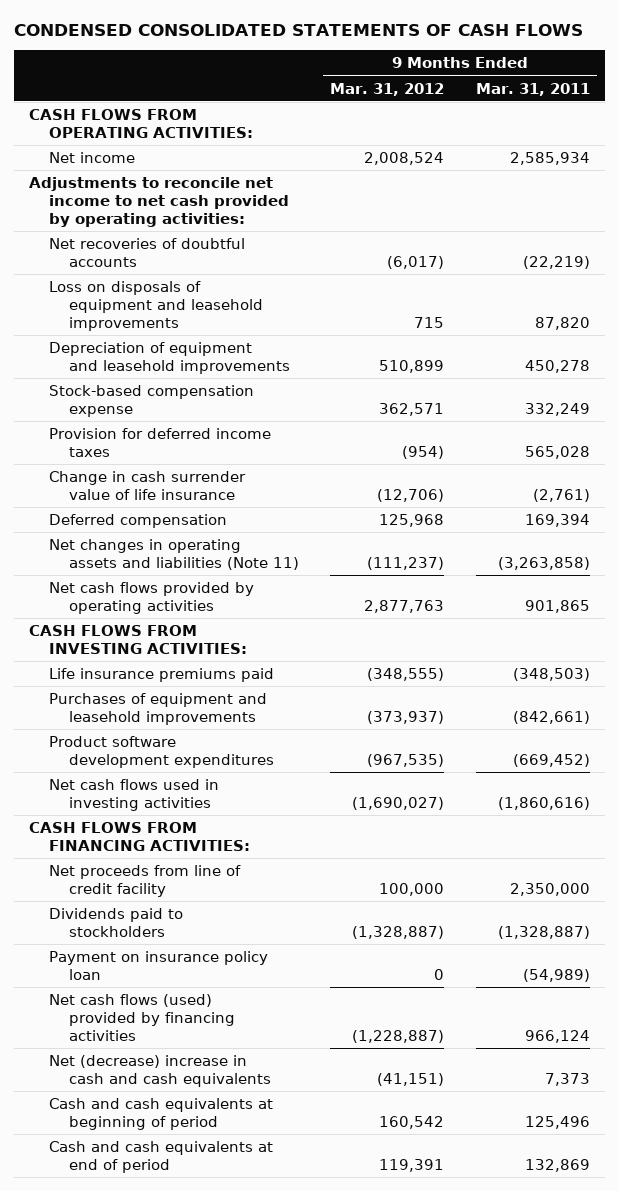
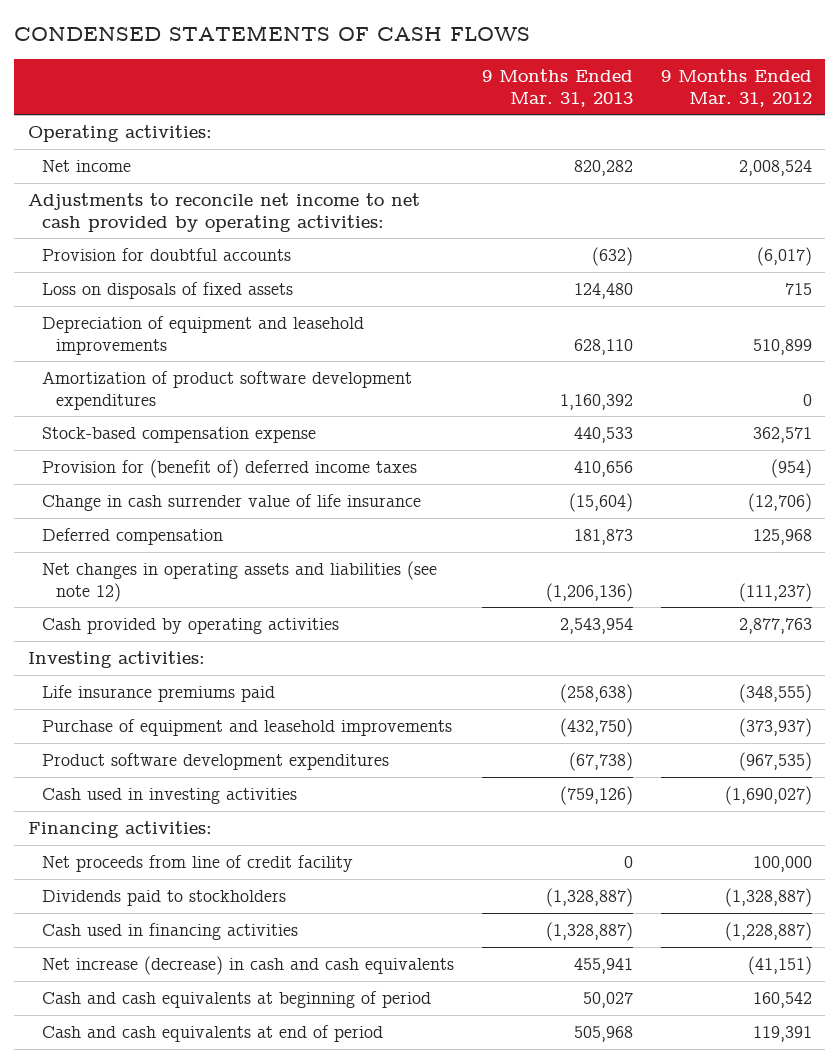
[13,23,583,36] CONDENSED CONSOLIDATED STATEMENTS OF CASH FLOWS -> [14,25,531,42] CONDENSED STATEMENTS OF CASH FLOWS
[475,82,590,96] Mar. 31, 2011 -> none
none -> [481,68,633,107] 9 Months Ended Mar. 31, 2013
[29,108,254,138] CASH FLOWS FROM OPERATING ACTIVITIES: -> [28,124,213,142] Operating activities:
[49,237,246,267] Net recoveries of doubtful accounts -> [41,247,291,261] Provision for doubtful accounts
[49,280,264,332] Loss on disposals of equipment and leasehold improvements -> [41,281,293,299] Loss on disposals of fixed assets
none -> [41,370,412,410] Amortization of product software development expenditures
[49,427,272,457] Provision for deferred income taxes -> [41,458,417,478] Provision for (benefit of) deferred income taxes
[49,538,300,570] Net changes in operating assets and liabilities (Note 11) -> [41,560,437,602] Net changes in operating assets and liabilities (see note 12)
[49,581,255,614] Net cash flows provided by operating activities -> [41,617,339,634] Cash provided by operating activities
[29,624,248,654] CASH FLOWS FROM INVESTING ACTIVITIES: -> [28,650,206,668] Investing activities:
[49,692,268,725] Purchases of equipment and leasehold improvements -> [41,718,452,736] Purchase of equipment and leasehold improvements
[49,778,220,811] Net cash flows used in investing activities -> [41,787,297,804] Cash used in investing activities
[29,821,251,851] CASH FLOWS FROM FINANCING ACTIVITIES: -> [28,820,213,838] Financing activities:
[49,950,269,980] Payment on insurance policy loan -> none
[49,993,236,1042] Net cash flows (used) provided by financing activities -> [41,922,298,940] Cash used in financing activities
[49,1054,272,1087] Net (decrease) increase in cash and cash equivalents -> [41,955,454,975] Net increase (decrease) in cash and cash equivalents

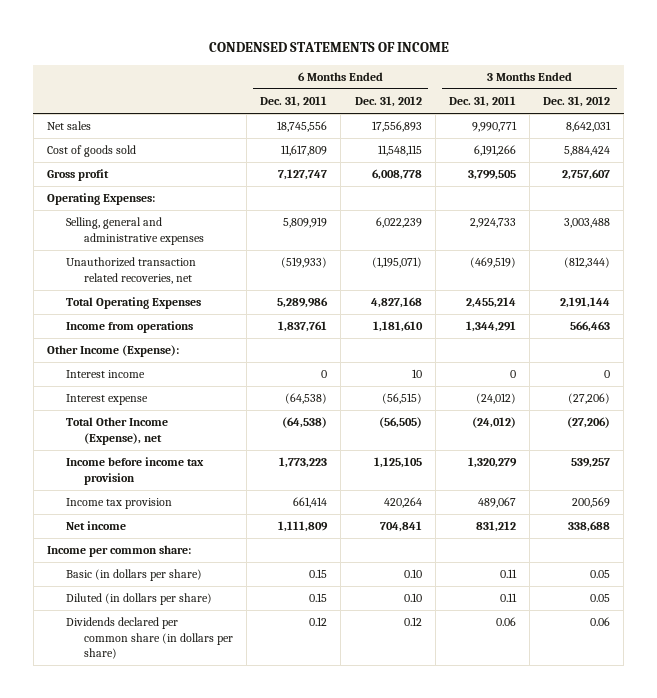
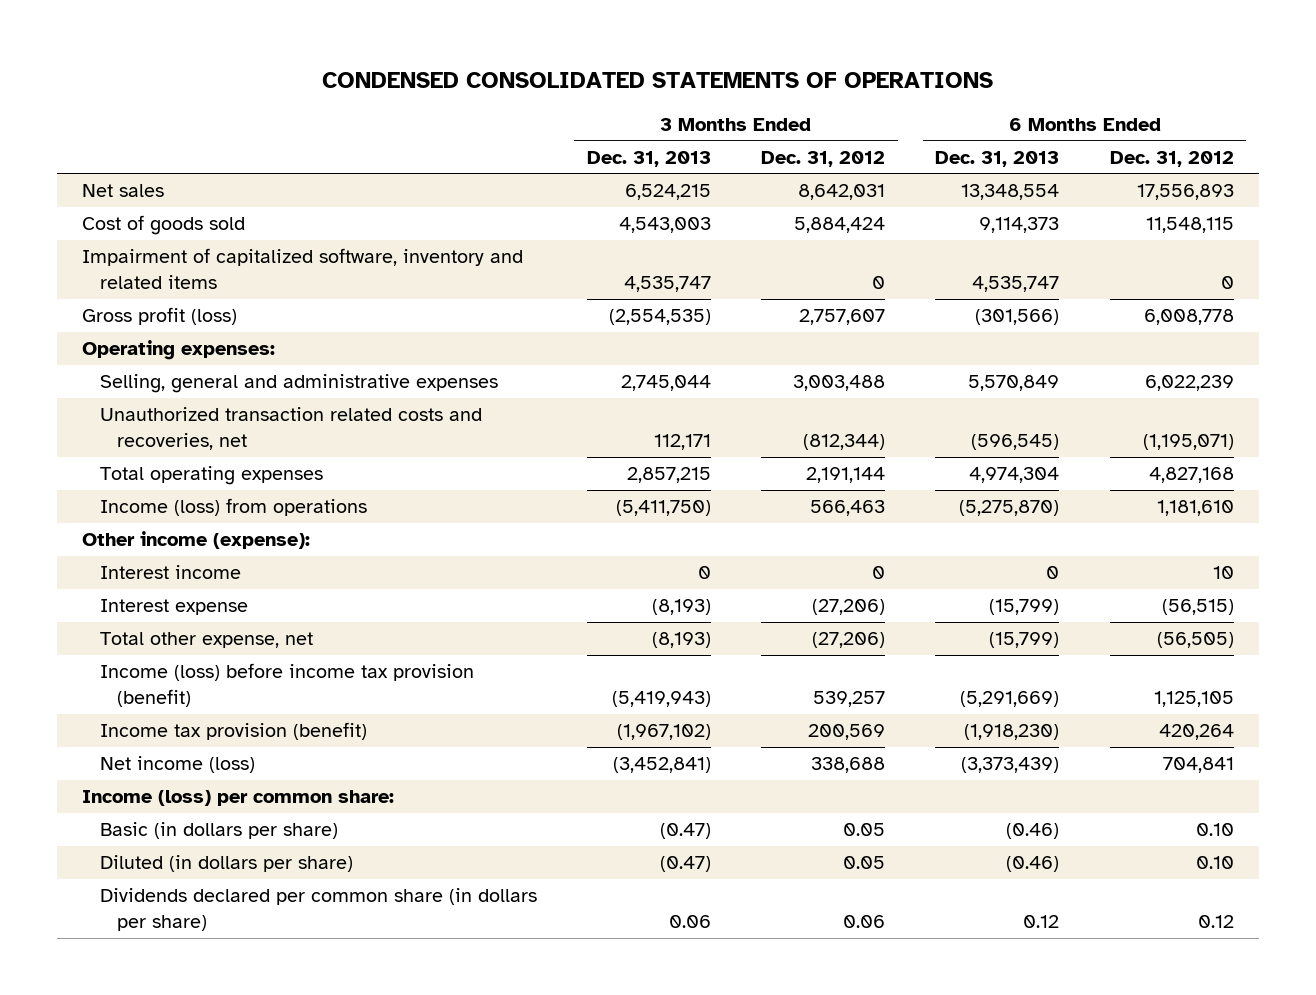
[208,42,449,53] CONDENSED STATEMENTS OF INCOME -> [321,71,993,88] CONDENSED CONSOLIDATED STATEMENTS OF OPERATIONS
[260,96,328,108] Dec. 31, 2011 -> none
[448,96,516,108] Dec. 31, 2011 -> none
none -> [586,150,711,167] Dec. 31, 2013
none -> [935,150,1060,167] Dec. 31, 2013
none -> [81,248,523,289] Impairment of capitalized software, inventory and related items
[47,169,110,182] Gross profit -> [81,307,237,326] Gross profit (loss)
[47,193,156,206] Operating Expenses: -> [81,340,275,361] Operating expenses:
[65,257,196,284] Unauthorized transaction related recoveries, net -> [99,407,482,450] Unauthorized transaction related costs and recoveries, net
[65,297,201,310] Total Operating Expenses -> [99,466,323,486] Total operating expenses
[65,321,193,334] Income from operations -> [99,498,367,517] Income (loss) from operations
[47,345,180,358] Other Income (Expense): -> [81,531,310,550] Other income (expense):
[65,417,168,445] Total Other Income (Expense), net -> [99,632,313,649] Total other expense, net
[65,457,204,485] Income before income tax provision -> [99,663,474,707] Income (loss) before income tax provision (benefit)
[65,498,172,510] Income tax provision -> [99,722,367,741] Income tax provision (benefit)
[65,521,126,531] Net income -> [99,756,255,774] Net income (loss)
[47,545,192,558] Income per common share: -> [81,790,394,807] Income (loss) per common share:

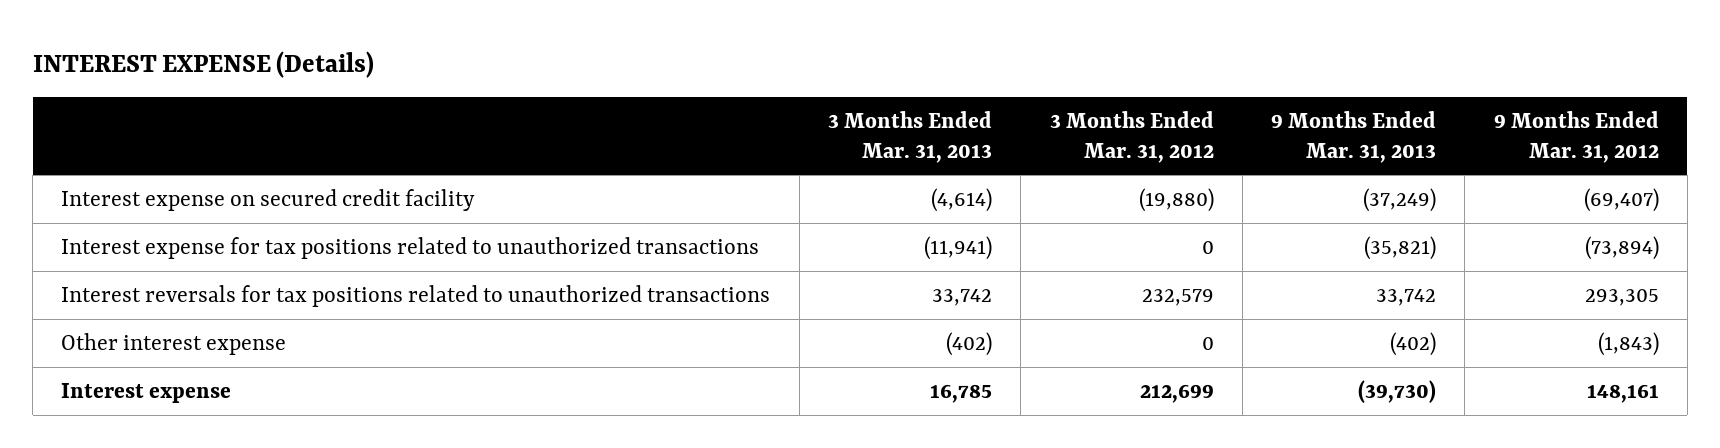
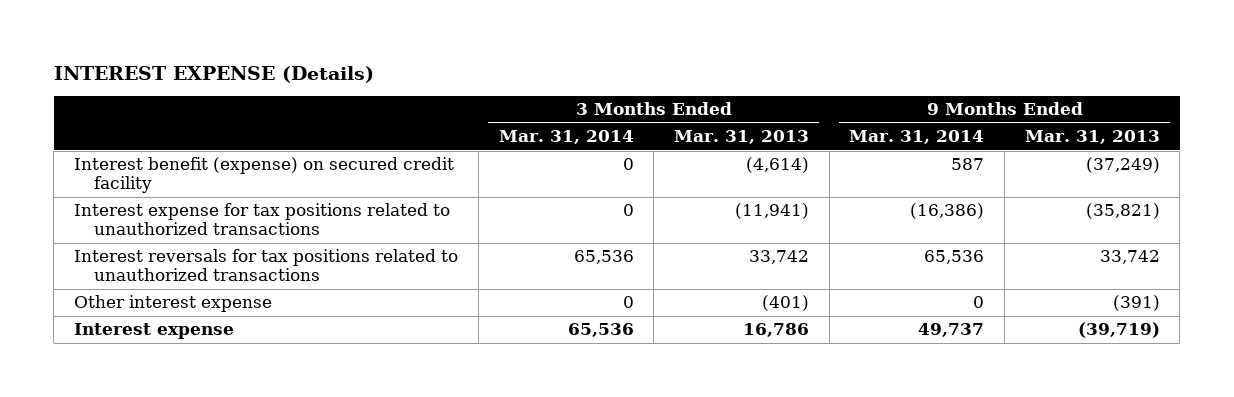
[1049,110,1214,163] 3 Months Ended Mar. 31, 2012 -> none
[1493,110,1659,163] 9 Months Ended Mar. 31, 2012 -> none
none -> [498,130,634,145] Mar. 31, 2014
none -> [849,130,985,145] Mar. 31, 2014
[61,189,476,212] Interest expense on secured credit facility -> [74,157,455,194] Interest benefit (expense) on secured credit facility
[945,332,992,357] (402) -> [761,295,809,312] (401)
[1390,332,1437,357] (402) -> [1112,295,1160,312] (391)
[929,384,992,404] 16,785 -> [742,323,809,338] 16,786
[1358,380,1437,404] (39,730) -> [1077,322,1160,339] (39,719)

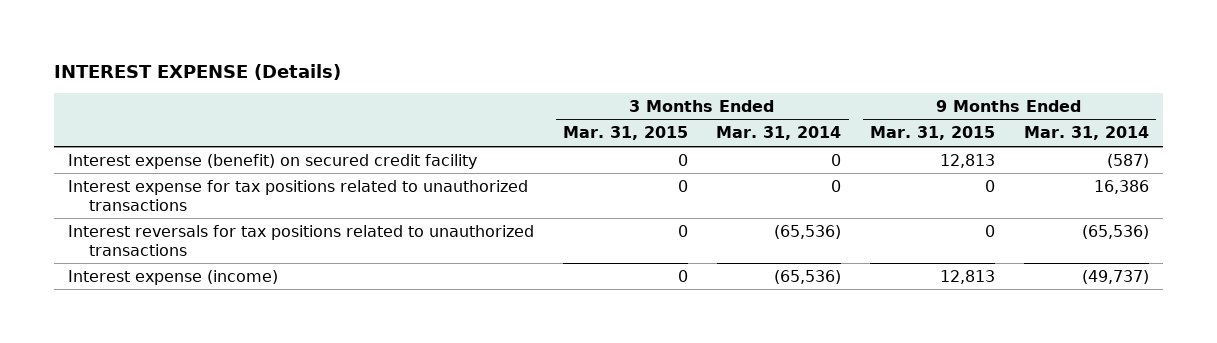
[673,130,809,145] Mar. 31, 2013 -> none
[1024,130,1160,145] Mar. 31, 2013 -> none
none -> [562,126,688,141] Mar. 31, 2015
none -> [870,126,996,141] Mar. 31, 2015
[74,295,273,313] Other interest expense -> none
[74,157,455,194] Interest benefit (expense) on secured credit facility -> [68,153,478,169] Interest expense (benefit) on secured credit facility
[951,158,985,171] 587 -> [1106,153,1149,168] (587)
[910,203,985,220] (16,386) -> [1093,179,1149,194] 16,386
[573,250,634,265] 65,536 -> [774,224,842,239] (65,536)
[924,250,985,265] 65,536 -> [1081,224,1149,239] (65,536)
[74,323,235,340] Interest expense -> [68,269,279,285] Interest expense (income)
[567,323,634,338] 65,536 -> [774,269,842,284] (65,536)
[918,323,985,338] 49,737 -> [1081,269,1149,284] (49,737)

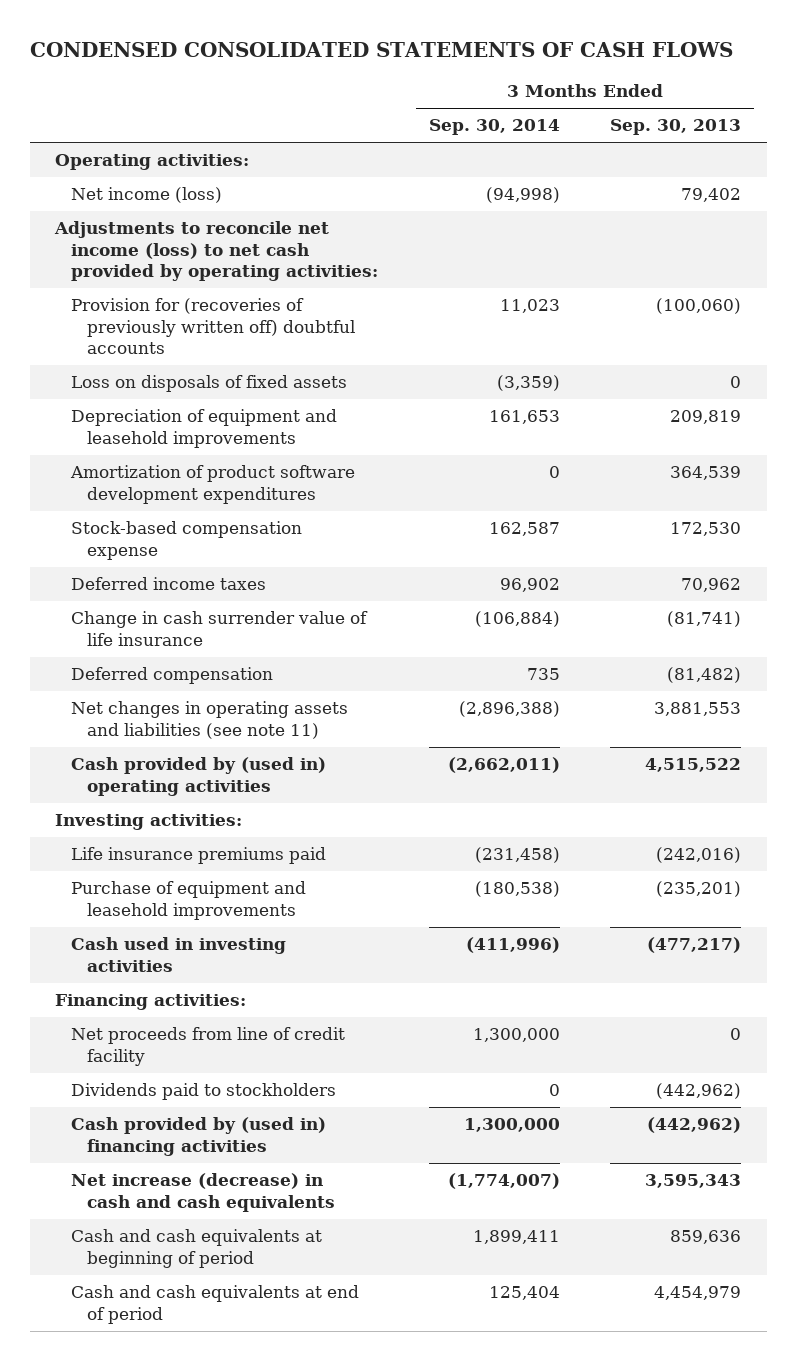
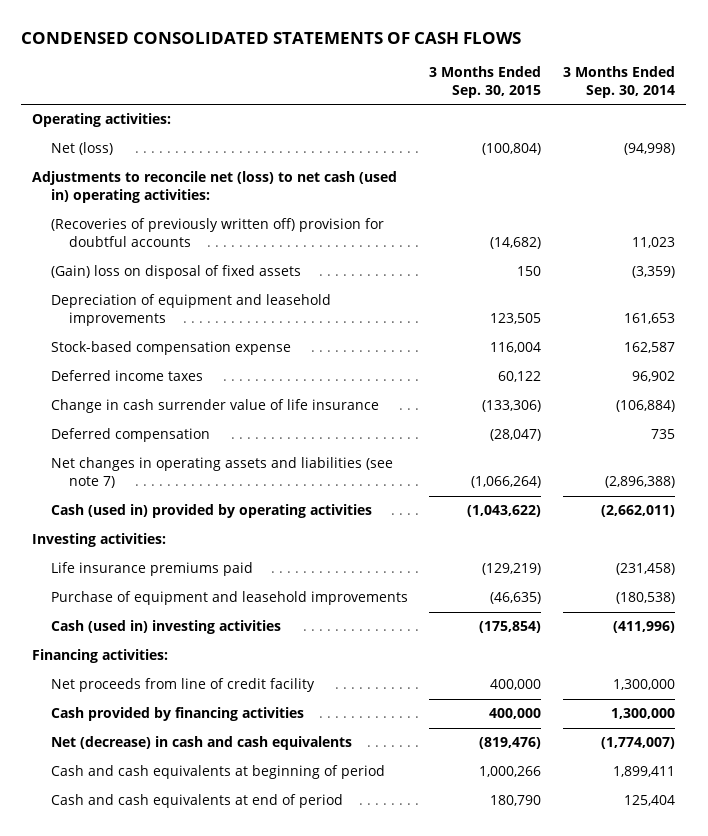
[610,119,742,136] Sep. 30, 2013 -> none
none -> [429,66,542,99] 3 Months Ended Sep. 30, 2015
[70,187,222,204] Net income (loss) -> [50,142,113,156] Net (loss)
[54,221,378,282] Adjustments to reconcile net income (loss) to net cash provided by operating activities: -> [32,171,398,204] Adjustments to reconcile net (loss) to net cash (used in) operating activities:
[70,298,355,355] Provision for (recoveries of previously written off) doubtful accounts -> [50,218,384,248] (Recoveries of previously written off) provision for doubtful accounts
[70,375,347,393] Loss on disposals of fixed assets -> [50,265,301,280] (Gain) loss on disposal of fixed assets
[69,465,355,504] Amortization of product software development expenditures -> none
[70,701,348,739] Net changes in operating assets and liabilities (see note 11) -> [50,457,393,489] Net changes in operating assets and liabilities (see note 7)
[70,757,326,796] Cash provided by (used in) operating activities -> [50,504,372,519] Cash (used in) provided by operating activities
[70,937,286,972] Cash used in investing activities -> [50,620,281,635] Cash (used in) investing activities
[70,1083,336,1101] Dividends paid to stockholders -> none
[70,1117,326,1156] Cash provided by (used in) financing activities -> [50,707,304,722] Cash provided by financing activities
[70,1173,335,1212] Net increase (decrease) in cash and cash equivalents -> [50,736,352,751] Net (decrease) in cash and cash equivalents

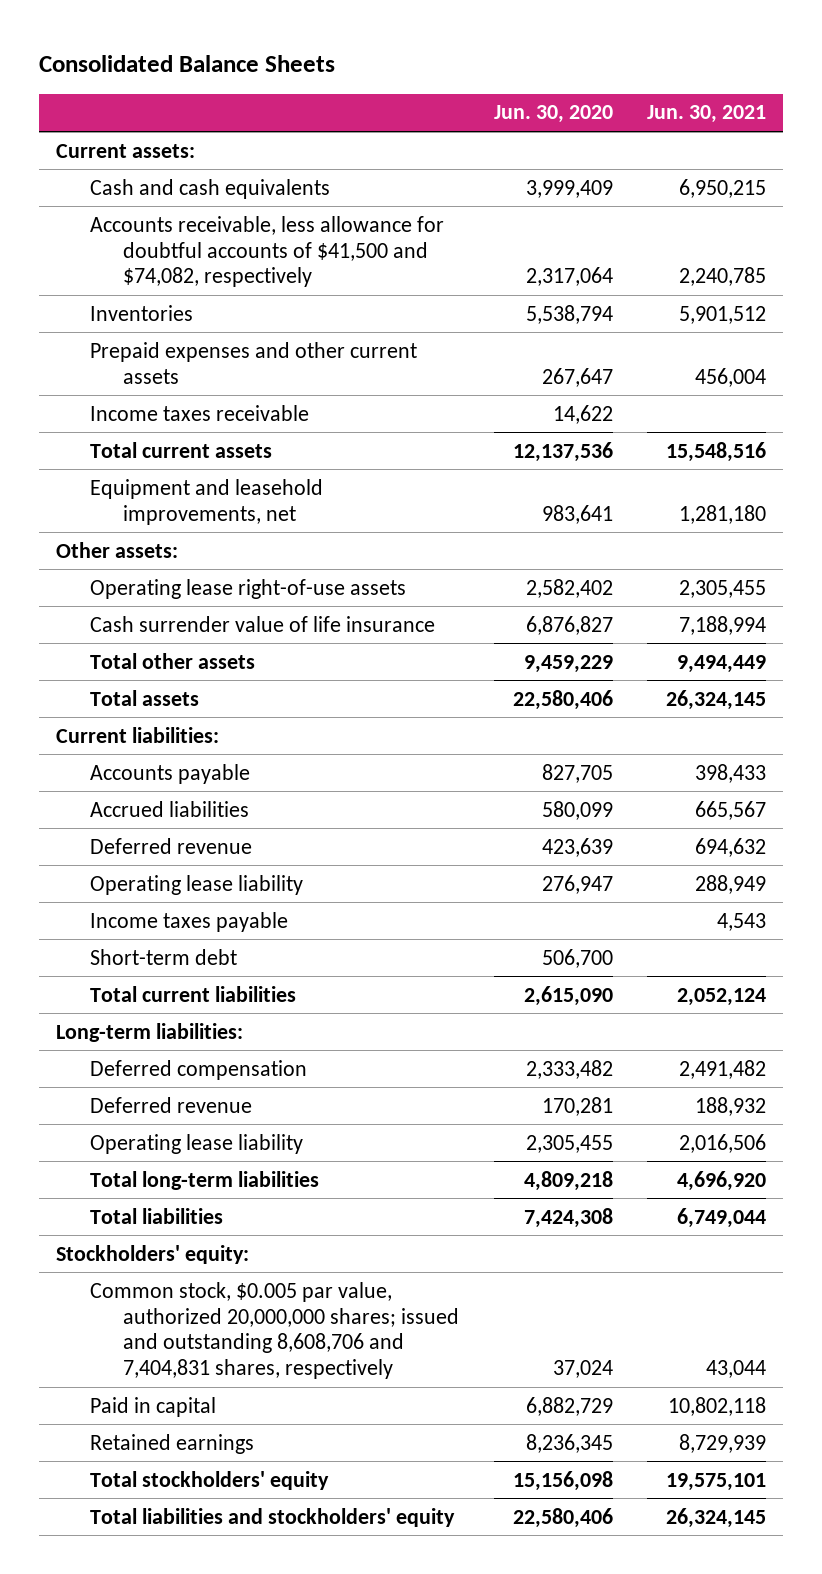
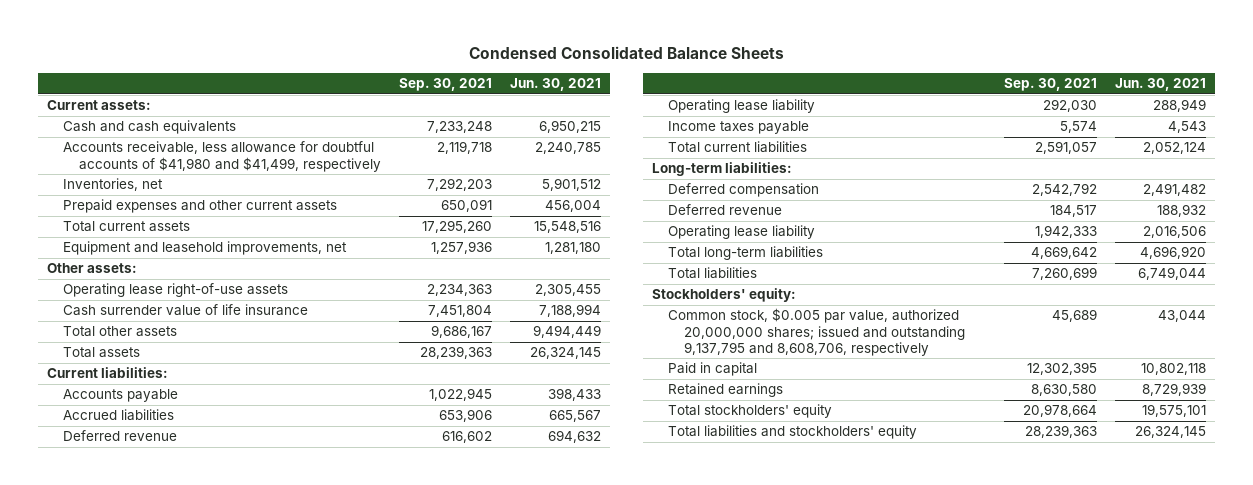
[39,55,336,73] Consolidated Balance Sheets -> [468,46,784,60] Condensed Consolidated Balance Sheets
[493,105,613,124] Jun. 30, 2020 -> none
none -> [398,78,492,92] Sep. 30, 2021
[89,215,444,288] Accounts receivable, less allowance for doubtful accounts of $41,500 and $74,082, respectively -> [63,141,381,172] Accounts receivable, less allowance for doubtful accounts of $41,980 and $41,499, respectively
[89,304,193,321] Inventories -> [63,178,164,192] Inventories, net
[89,404,309,421] Income taxes receivable -> none
[89,948,237,965] Short-term debt -> none
[89,1281,460,1380] Common stock, $0.005 par value, authorized 20,000,000 shares; issued and outstanding 8,608,706 and 7,404,831 shares, respectively -> [668,308,965,356] Common stock, $0.005 par value, authorized 20,000,000 shares; issued and outstanding 9,137,795 and 8,608,706, respectively

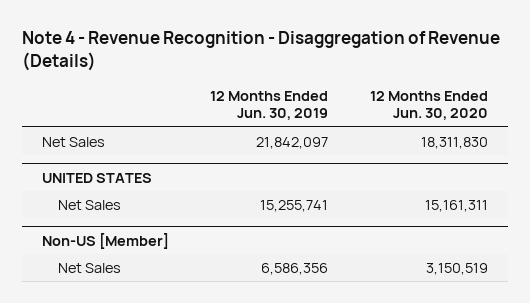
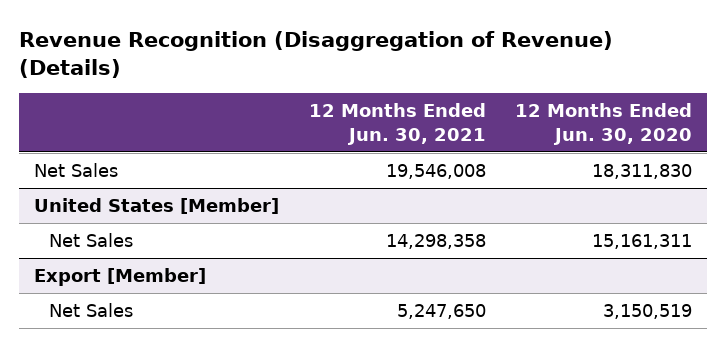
[21,31,500,72] Note 4 - Revenue Recognition - Disaggregation of Revenue (Details) -> [19,31,614,79] Revenue Recognition (Disaggregation of Revenue) (Details)
[210,90,329,121] 12 Months Ended Jun. 30, 2019 -> none
none -> [308,103,486,145] 12 Months Ended Jun. 30, 2021
[42,172,153,183] UNITED STATES -> [34,198,280,215] United States [Member]
[42,232,170,249] Non-US [Member] -> [34,268,207,287] Export [Member]

